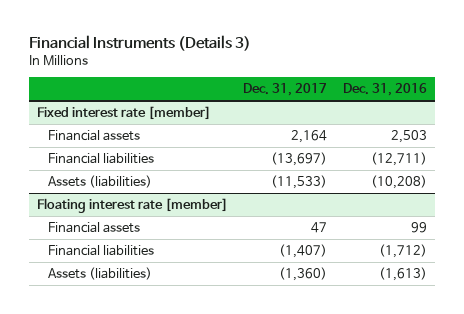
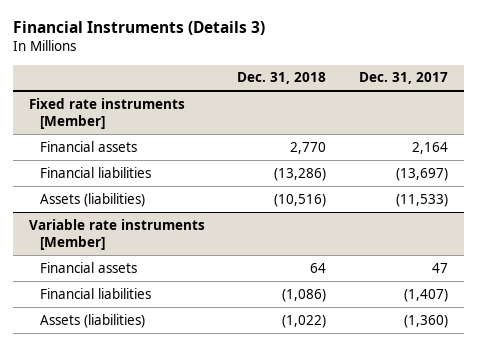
[343,83,428,97] Dec. 31, 2016 -> none
none -> [237,72,327,85] Dec. 31, 2018
[36,105,211,120] Fixed interest rate [member] -> [28,97,185,129] Fixed rate instruments [Member]
[36,197,228,213] Floating interest rate [member] -> [28,218,205,250] Variable rate instruments [Member]

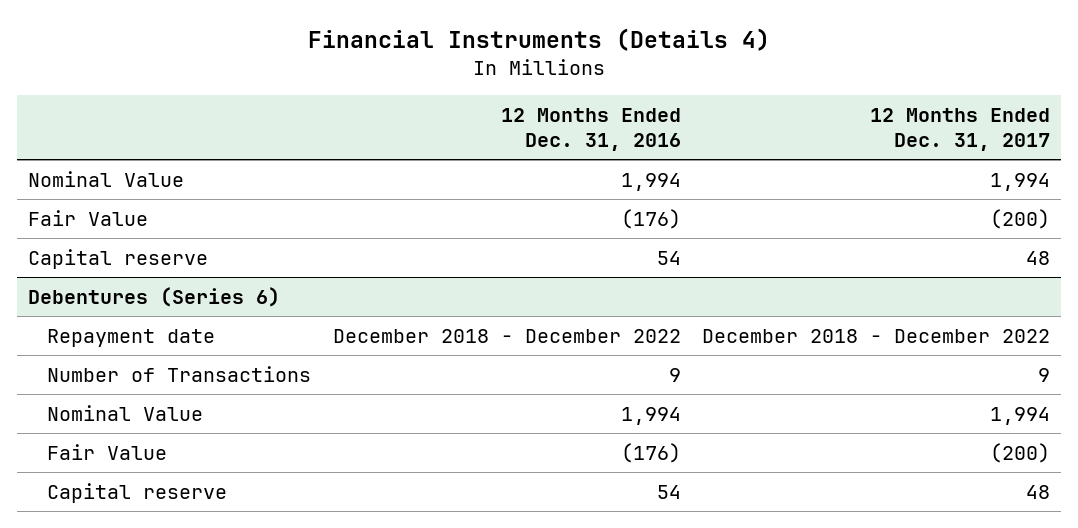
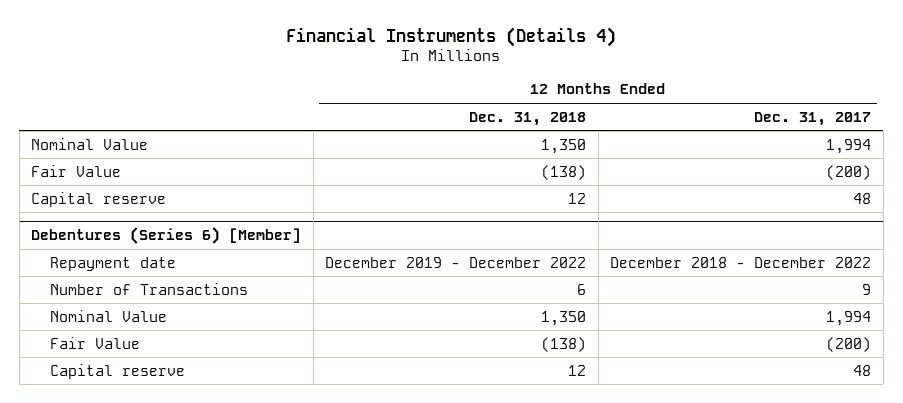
[500,107,681,152] 12 Months Ended Dec. 31, 2016 -> none
none -> [469,111,587,126] Dec. 31, 2018
[28,286,281,307] Debentures (Series 6) -> [31,227,302,245] Debentures (Series 6) [Member]

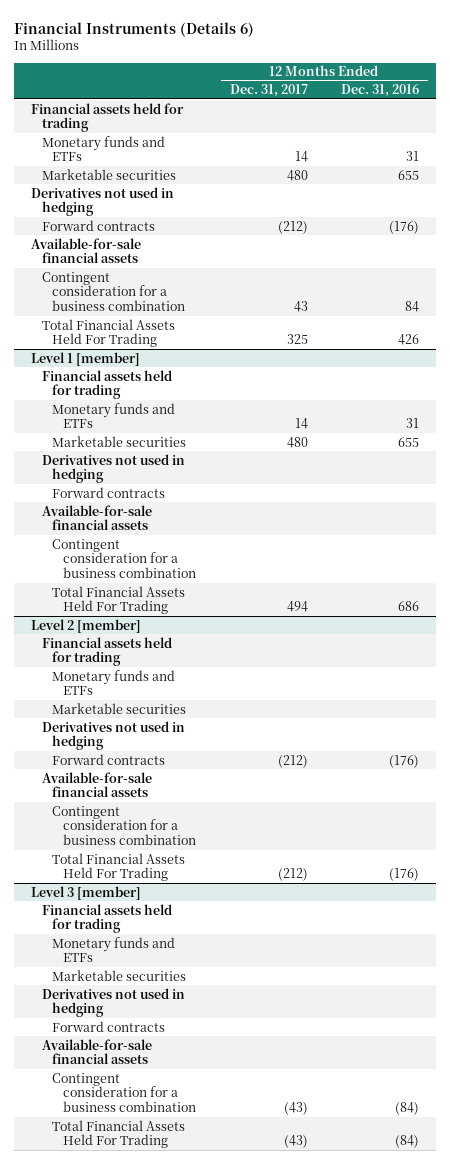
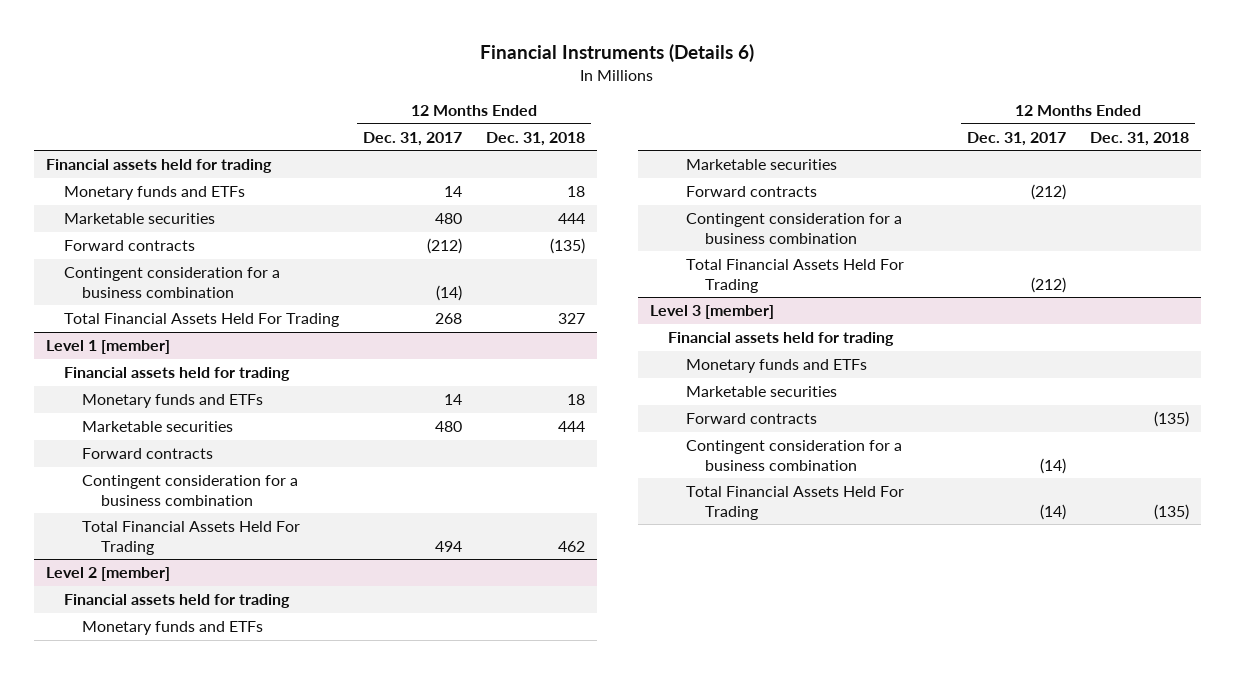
[341,84,420,98] Dec. 31, 2016 -> none
none -> [486,131,586,146] Dec. 31, 2018
[31,186,175,217] Derivatives not used in hedging -> none
[31,237,142,264] Available-for-sale financial assets -> none
[293,301,308,313] 43 -> [436,284,463,301] (14)
[286,334,308,345] 325 -> [435,313,463,325] 268
[41,453,185,484] Derivatives not used in hedging -> none
[41,504,152,531] Available-for-sale financial assets -> none
[41,720,185,751] Derivatives not used in hedging -> none
[41,771,152,798] Available-for-sale financial assets -> none
[41,987,185,1018] Derivatives not used in hedging -> none
[41,1038,152,1065] Available-for-sale financial assets -> none
[283,1102,308,1116] (43) -> [1040,457,1067,474] (14)
[283,1135,308,1149] (43) -> [1040,503,1067,520] (14)

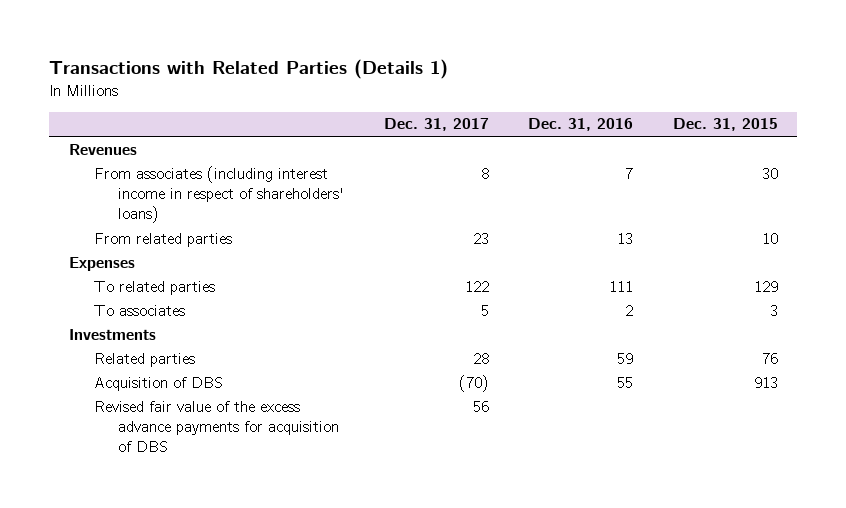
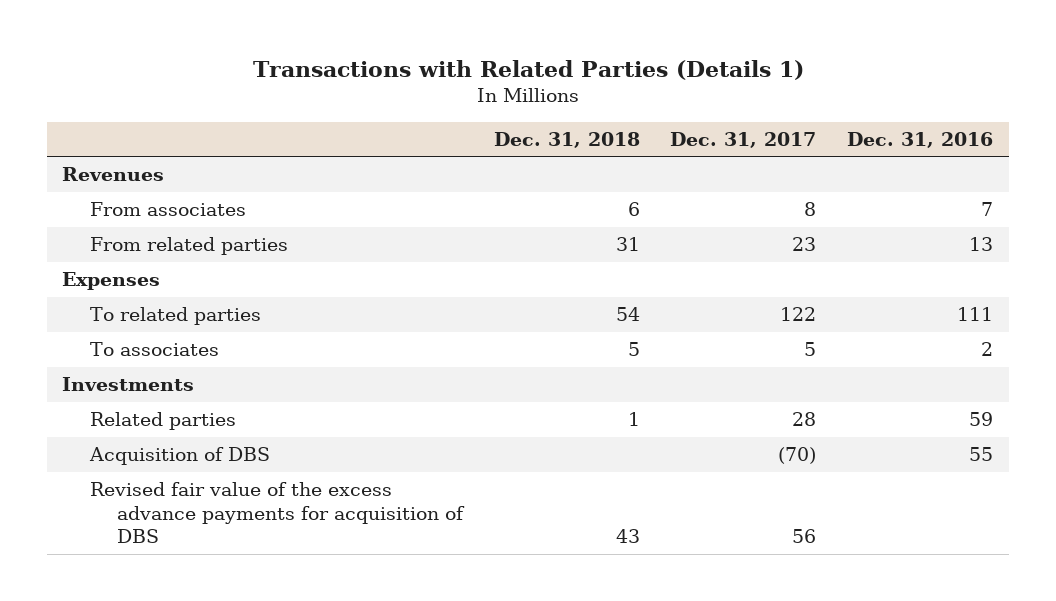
[672,118,778,132] Dec. 31, 2015 -> none
none -> [493,131,640,148] Dec. 31, 2018
[93,165,345,224] From associates (including interest income in respect of shareholders' loans) -> [89,202,246,217] From associates

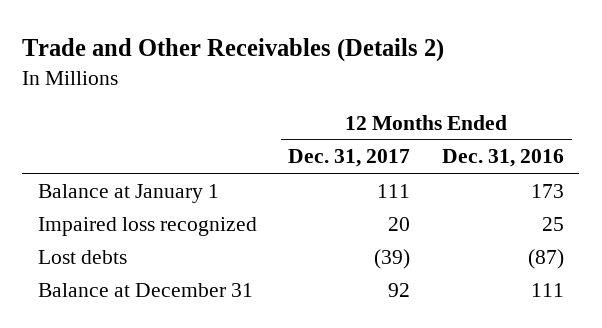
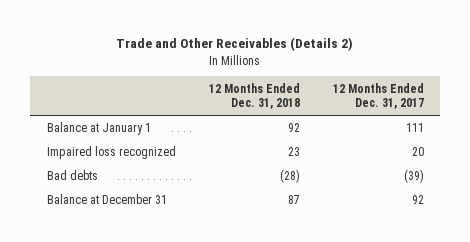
[441,149,564,168] Dec. 31, 2016 -> none
none -> [208,82,300,110] 12 Months Ended Dec. 31, 2018
[38,249,128,264] Lost debts -> [46,170,98,181] Bad debts

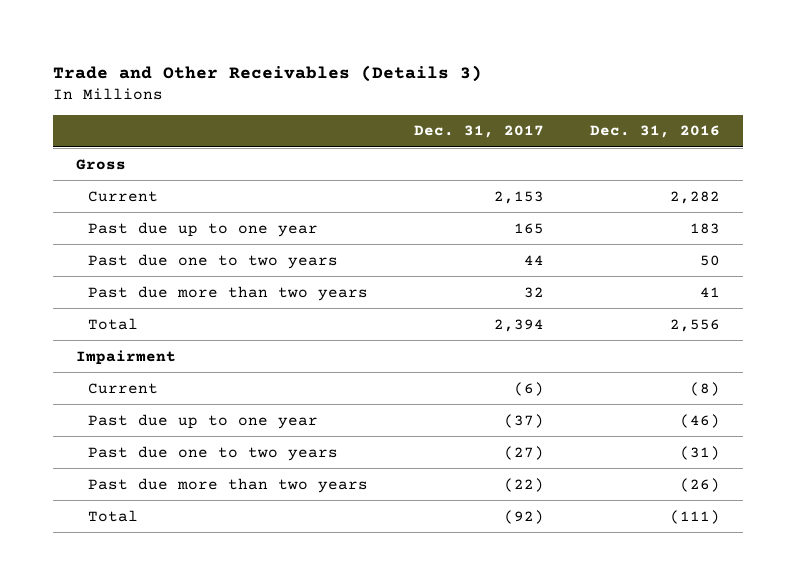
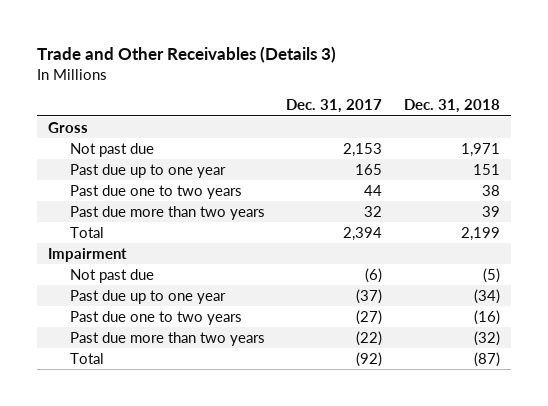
[590,125,721,139] Dec. 31, 2016 -> none
none -> [403,99,500,114] Dec. 31, 2018
[88,190,159,202] Current -> [70,142,155,157] Not past due
[88,382,159,394] Current -> [70,268,155,283] Not past due

